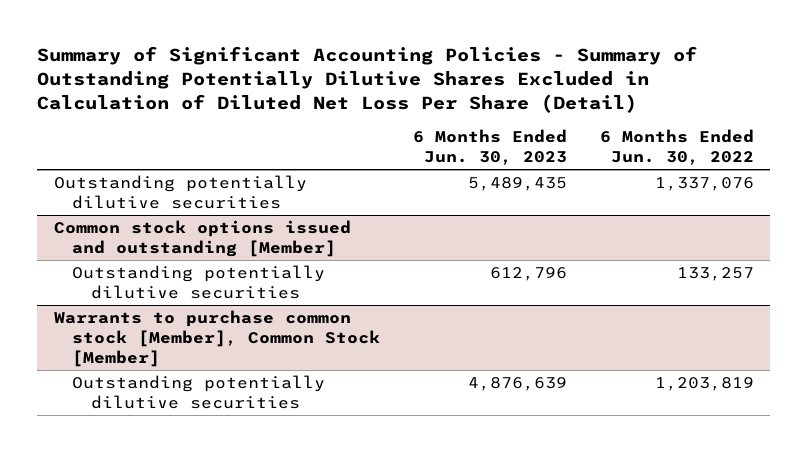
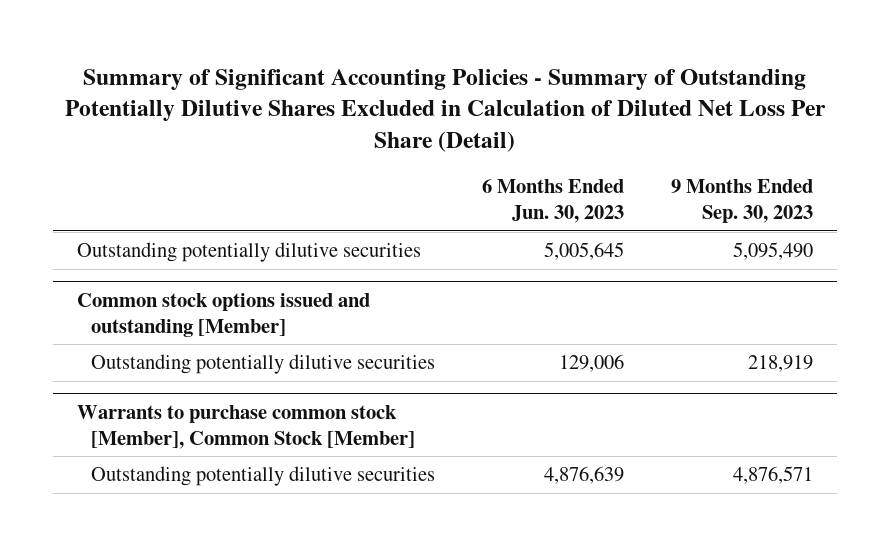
[599,129,754,165] 6 Months Ended Jun. 30, 2022 -> none
none -> [671,179,814,224] 9 Months Ended Sep. 30, 2023
[467,177,567,192] 5,489,435 -> [544,242,625,261] 5,005,645
[489,267,567,282] 612,796 -> [559,354,625,373] 129,006

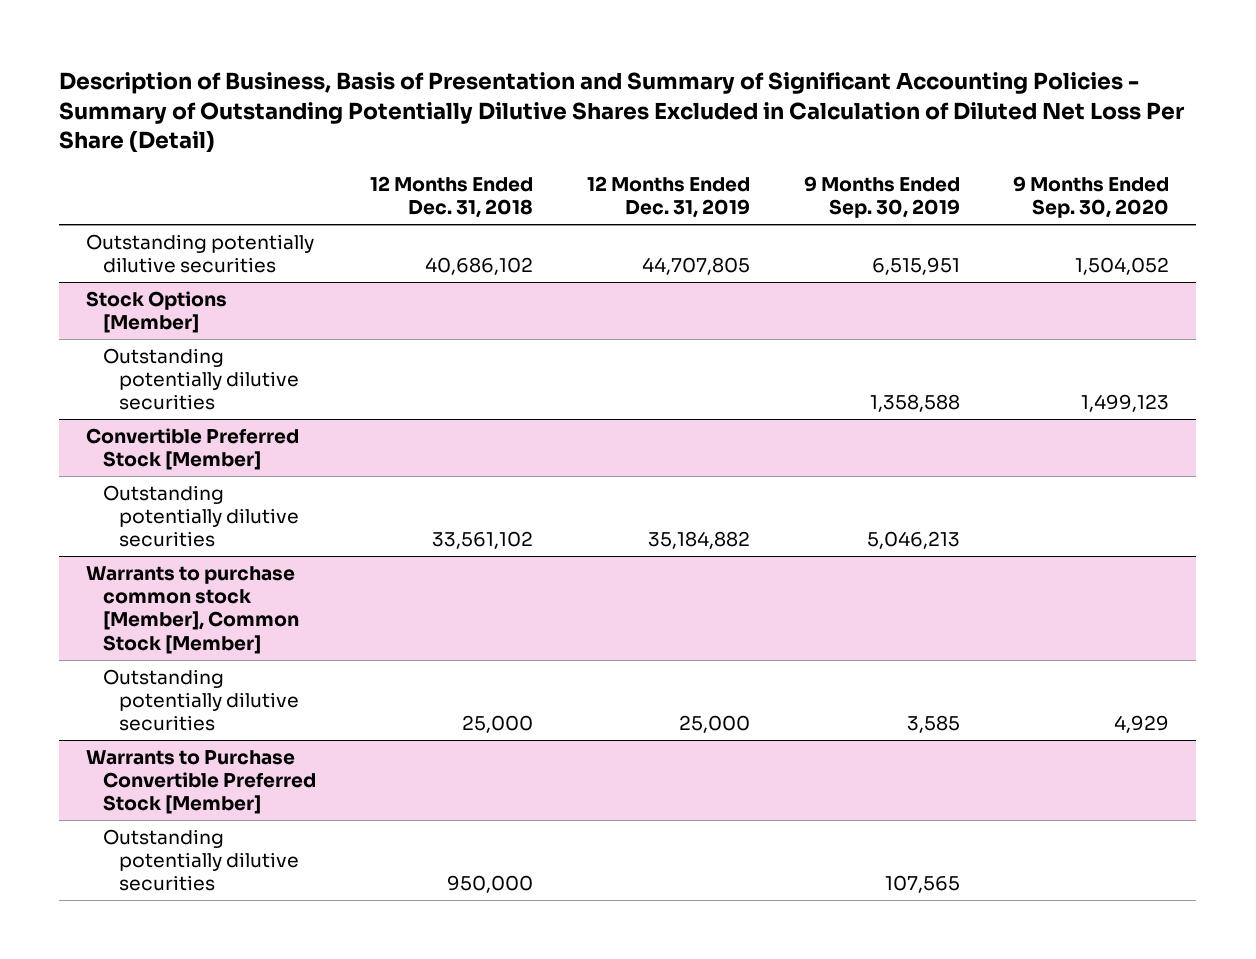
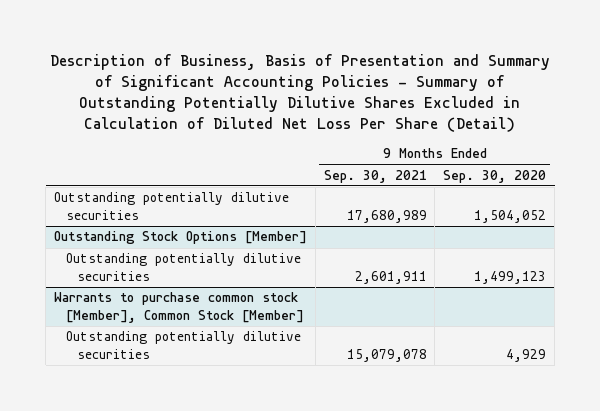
[369,176,533,219] 12 Months Ended Dec. 31, 2018 -> none
[586,176,750,219] 12 Months Ended Dec. 31, 2019 -> none
[803,176,960,219] 9 Months Ended Sep. 30, 2019 -> none
none -> [323,169,427,183] Sep. 30, 2021
[86,290,228,334] Stock Options [Member] -> [53,231,307,245] Outstanding Stock Options [Member]
[86,427,300,471] Convertible Preferred Stock [Member] -> none
[102,484,300,548] Outstanding potentially dilutive securities -> none
[86,749,316,815] Warrants to Purchase Convertible Preferred Stock [Member] -> none
[102,828,300,892] Outstanding potentially dilutive securities -> none

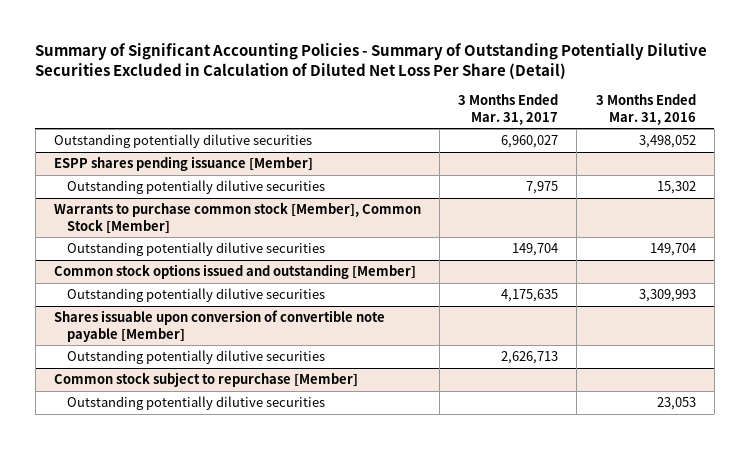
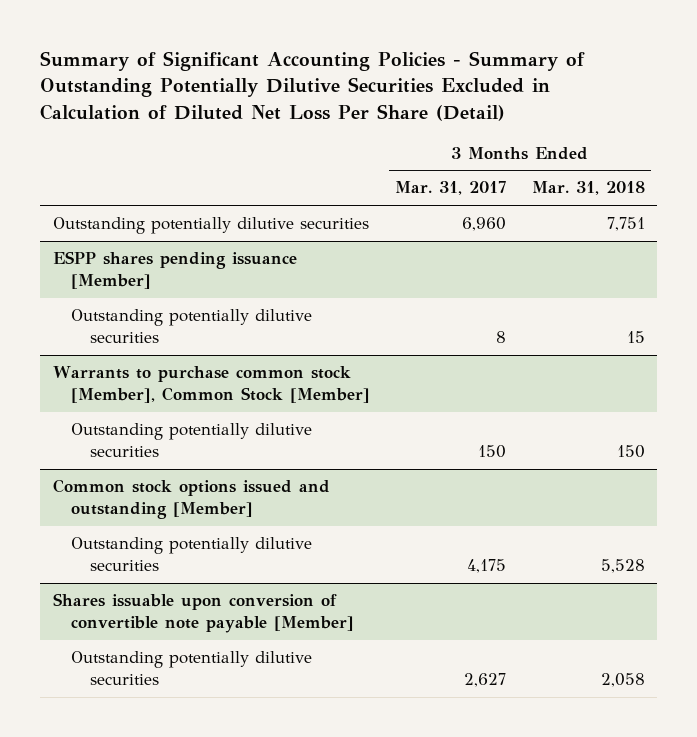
[595,94,696,125] 3 Months Ended Mar. 31, 2016 -> none
none -> [531,181,645,196] Mar. 31, 2018
[501,135,559,149] 6,960,027 -> [462,217,507,232] 6,960
[526,181,559,195] 7,975 -> [496,331,507,344] 8
[512,243,559,257] 149,704 -> [478,445,507,459] 150
[501,289,559,303] 4,175,635 -> [467,559,507,574] 4,175
[53,372,358,388] Common stock subject to repurchase [Member] -> none
[67,396,326,411] Outstanding potentially dilutive securities -> none
[501,351,559,365] 2,626,713 -> [464,673,507,688] 2,627

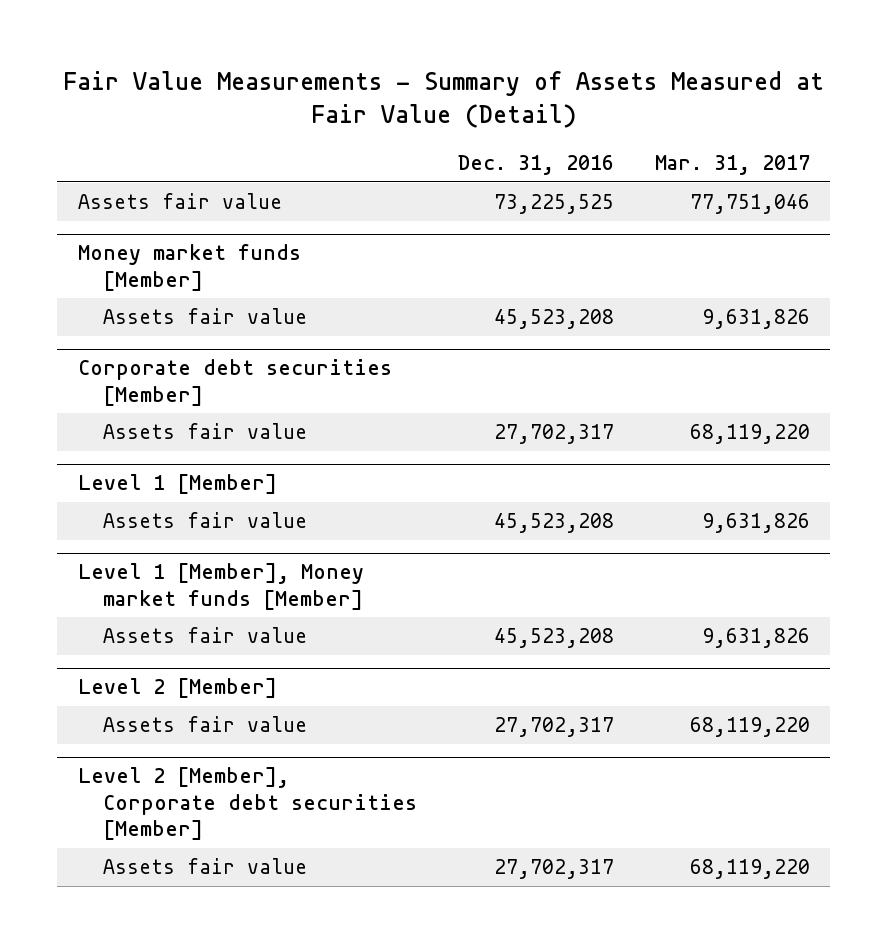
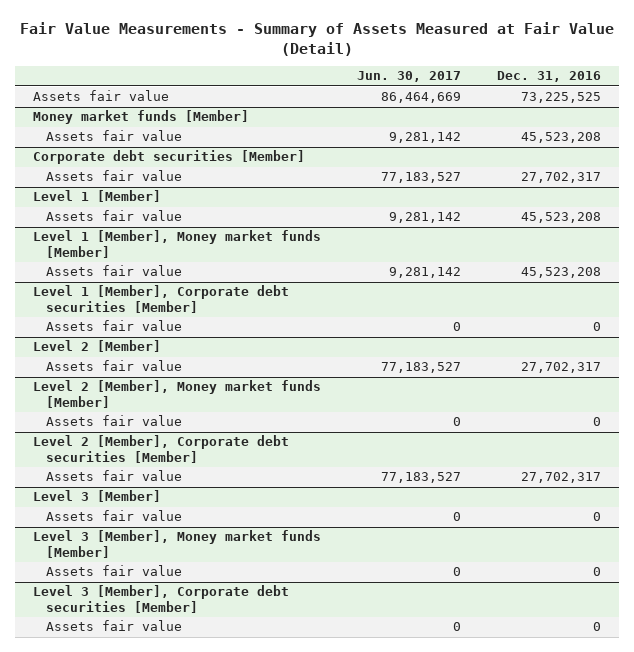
[654,155,810,176] Mar. 31, 2017 -> none
none -> [356,71,461,83] Jun. 30, 2017
none -> [32,285,289,313] Level 1 [Member], Corporate debt securities [Member]
none -> [45,320,182,332] Assets fair value
none -> [32,380,321,408] Level 2 [Member], Money market funds [Member]
none -> [45,415,182,427] Assets fair value
none -> [32,490,161,503] Level 3 [Member]
none -> [45,510,182,522] Assets fair value
none -> [32,530,321,558] Level 3 [Member], Money market funds [Member]
none -> [45,565,182,577] Assets fair value
none -> [32,585,289,613] Level 3 [Member], Corporate debt securities [Member]
none -> [45,620,182,632] Assets fair value

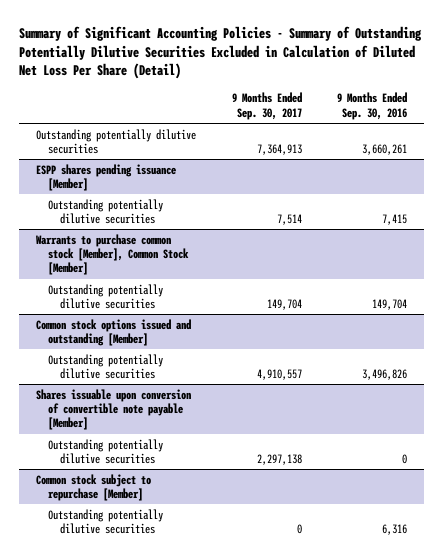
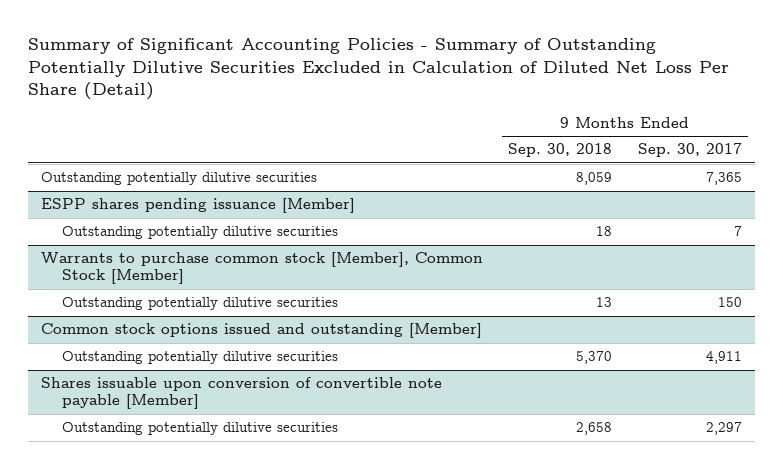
[336,92,407,120] 9 Months Ended Sep. 30, 2016 -> none
none -> [508,143,613,158] Sep. 30, 2018
[256,144,302,156] 7,364,913 -> [705,172,742,186] 7,365
[276,214,302,226] 7,514 -> [733,226,742,237] 7
[266,299,302,311] 149,704 -> [717,297,742,308] 150
[256,369,302,381] 4,910,557 -> [705,351,742,365] 4,911
[36,473,152,502] Common stock subject to repurchase [Member] -> none
[47,508,163,535] Outstanding potentially dilutive securities -> none
[256,454,302,466] 2,297,138 -> [705,422,742,436] 2,297

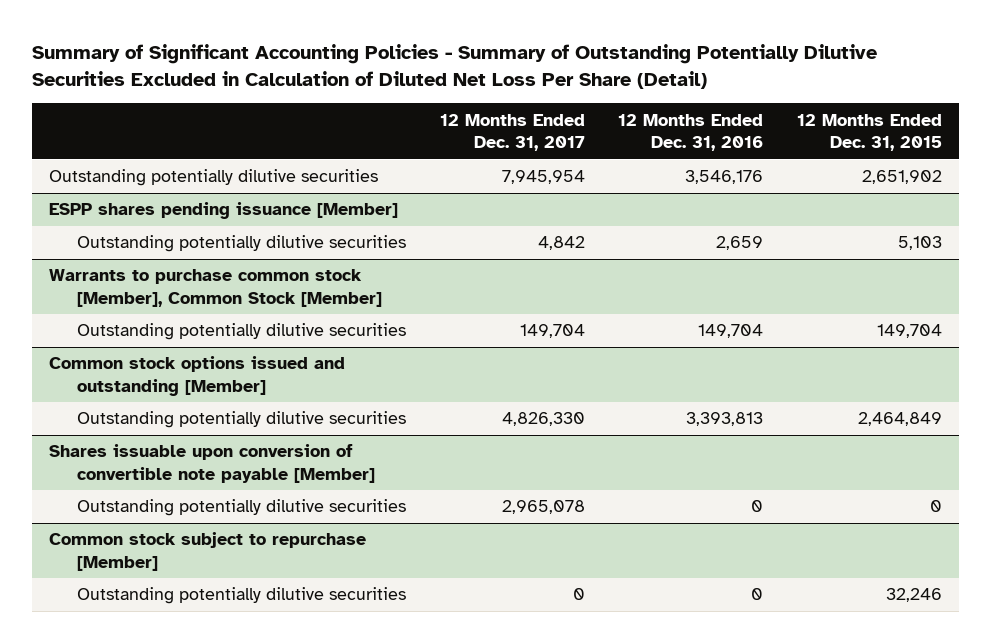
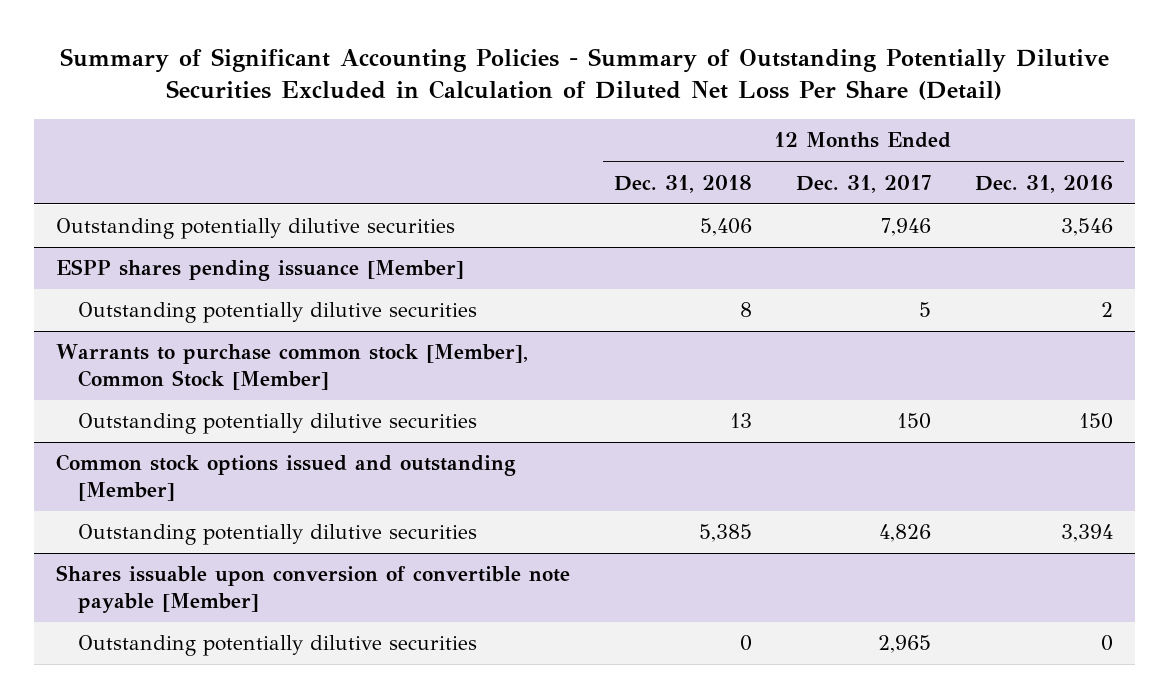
[797,113,943,152] 12 Months Ended Dec. 31, 2015 -> none
none -> [613,174,752,193] Dec. 31, 2018
[501,170,585,185] 7,945,954 -> [880,218,931,237] 7,946
[685,170,764,185] 3,546,176 -> [1060,218,1113,237] 3,546
[537,236,585,251] 4,842 -> [918,302,931,318] 5
[716,236,764,251] 2,659 -> [1100,302,1113,318] 2
[519,324,585,339] 149,704 -> [896,413,931,430] 150
[698,324,764,339] 149,704 -> [1078,413,1113,430] 150
[501,412,585,427] 4,826,330 -> [878,524,931,543] 4,826
[686,412,764,427] 3,393,813 -> [1060,524,1113,543] 3,394
[49,532,367,571] Common stock subject to repurchase [Member] -> none
[76,587,406,605] Outstanding potentially dilutive securities -> none
[501,500,585,515] 2,965,078 -> [877,635,931,654] 2,965

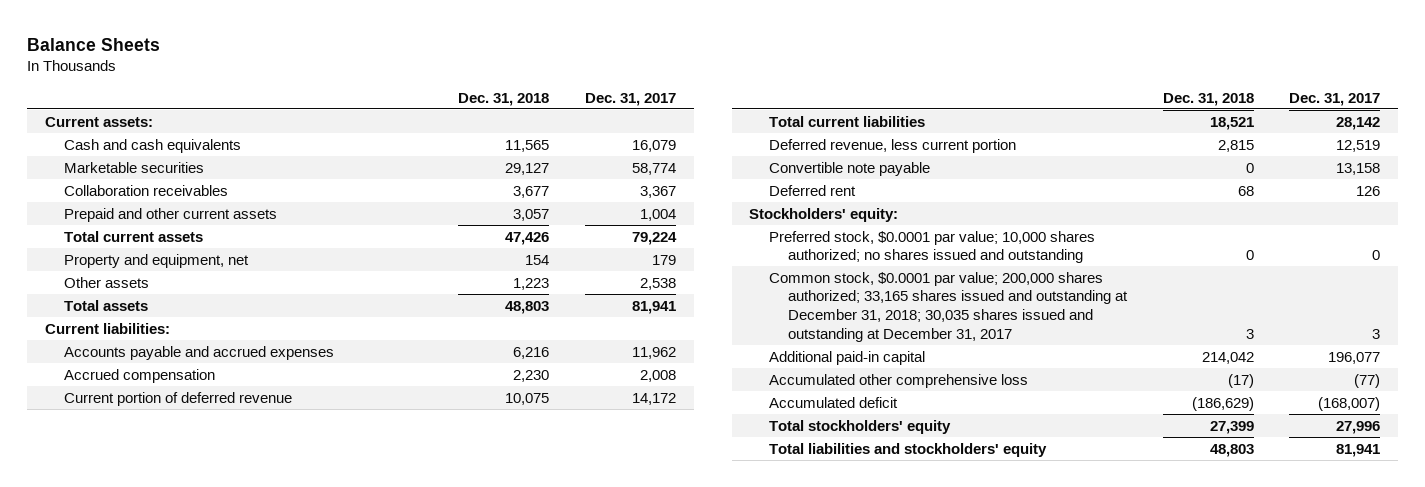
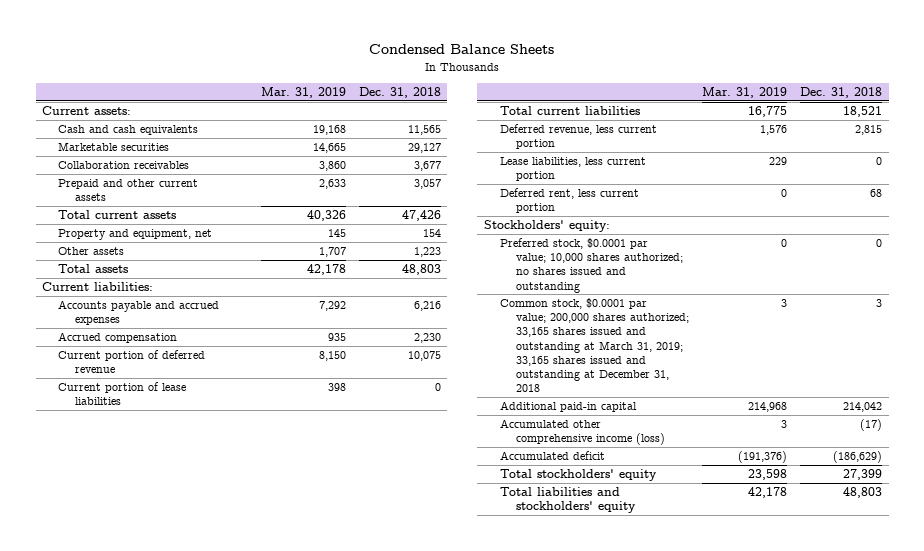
[27,37,161,51] Balance Sheets -> [369,44,555,55] Condensed Balance Sheets
[584,92,676,106] Dec. 31, 2017 -> none
none -> [260,86,346,98] Mar. 31, 2019
none -> [58,382,187,406] Current portion of lease liabilities
[768,161,930,176] Convertible note payable -> none
none -> [499,157,646,182] Lease liabilities, less current portion
[768,184,856,196] Deferred rent -> [499,188,639,214] Deferred rent, less current portion
[768,271,1128,342] Common stock, $0.0001 par value; 200,000 shares authorized; 33,165 shares issued and outstanding at December 31, 2018; 30,035 shares issued and outstanding at December 31, 2017 -> [499,298,689,392] Common stock, $0.0001 par value; 200,000 shares authorized; 33,165 shares issued and outstanding at March 31, 2019; 33,165 shares issued and outstanding at December 31, 2018
[768,373,1028,388] Accumulated other comprehensive loss -> [499,419,665,446] Accumulated other comprehensive income (loss)

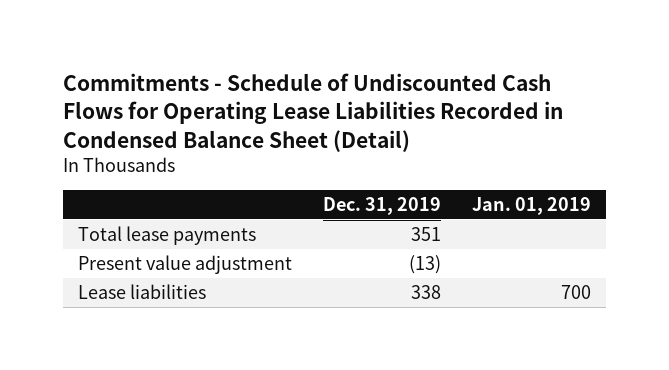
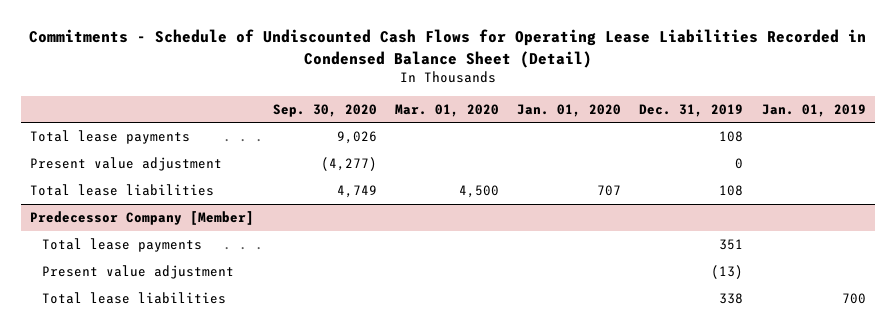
none -> [272,103,377,117] Sep. 30, 2020
none -> [394,103,499,117] Mar. 01, 2020
none -> [517,103,622,117] Jan. 01, 2020
none -> [30,130,191,145] Total lease payments
none -> [30,157,223,172] Present value adjustment
none -> [30,184,215,197] Total lease liabilities
none -> [30,211,255,226] Predecessor Company [Member]
[78,283,207,299] Lease liabilities -> [42,292,227,305] Total lease liabilities

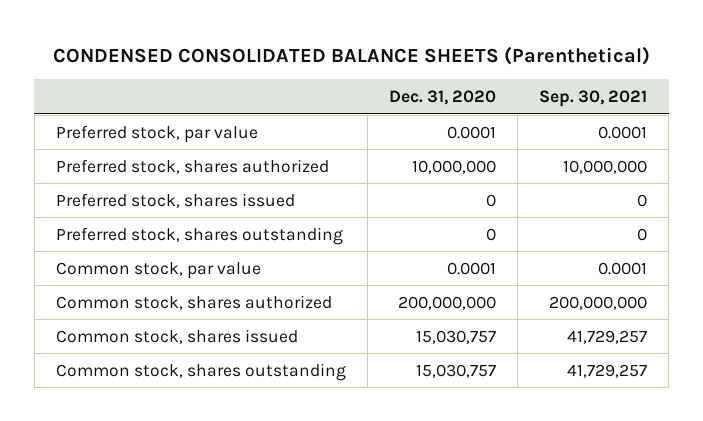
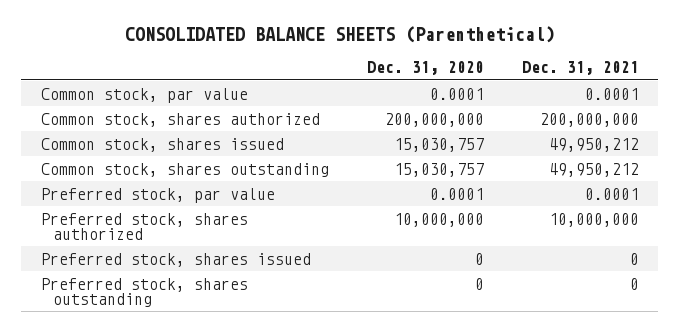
[52,45,650,65] CONDENSED CONSOLIDATED BALANCE SHEETS (Parenthetical) -> [124,26,555,44] CONSOLIDATED BALANCE SHEETS (Parenthetical)
[539,89,648,107] Sep. 30, 2021 -> none
none -> [522,60,640,75] Dec. 31, 2021
[55,124,258,143] Preferred stock, par value -> [40,187,275,203] Preferred stock, par value
[55,158,329,174] Preferred stock, shares authorized -> [40,212,248,240] Preferred stock, shares authorized
[55,192,295,208] Preferred stock, shares issued -> [40,252,311,267] Preferred stock, shares issued
[55,226,343,245] Preferred stock, shares outstanding -> [40,277,248,307] Preferred stock, shares outstanding

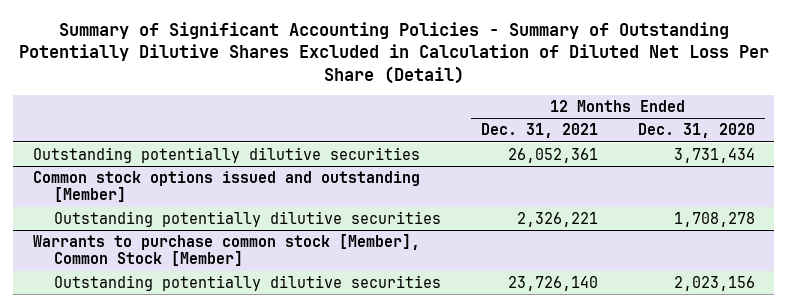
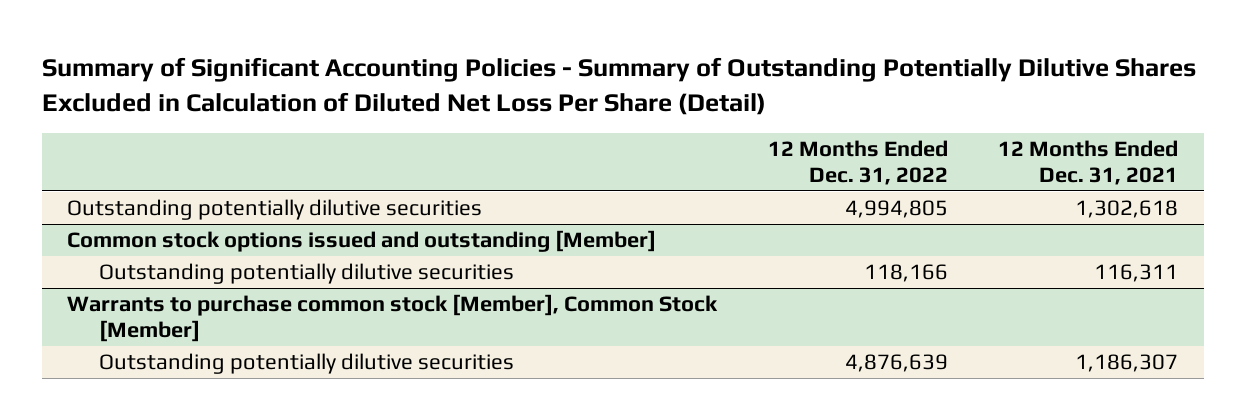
[637,123,755,139] Dec. 31, 2020 -> none
none -> [767,140,948,185] 12 Months Ended Dec. 31, 2022
[507,147,598,163] 26,052,361 -> [1075,200,1179,219] 1,302,618
[516,211,598,227] 2,326,221 -> [1094,264,1179,283] 116,311
[507,275,598,291] 23,726,140 -> [1075,354,1179,373] 1,186,307

